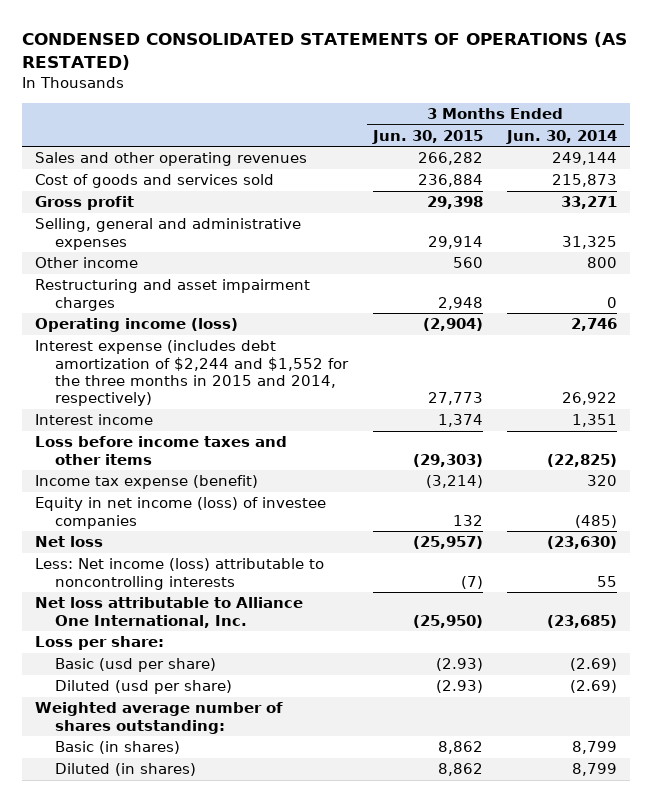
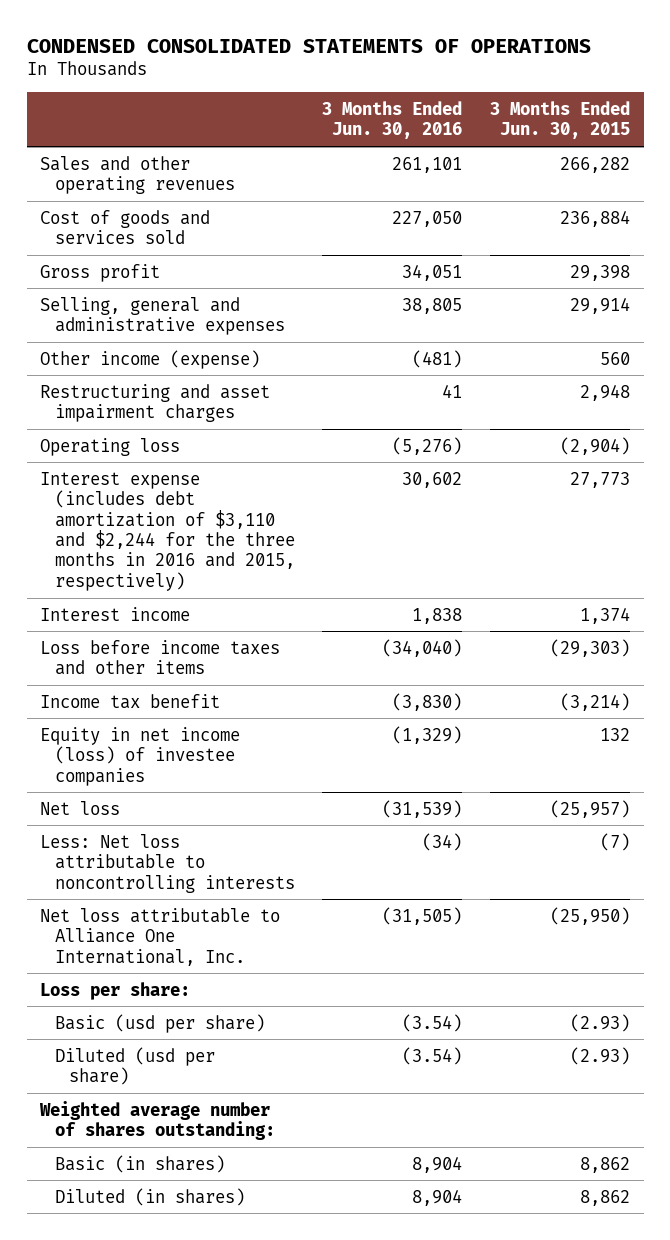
[22,32,628,71] CONDENSED CONSOLIDATED STATEMENTS OF OPERATIONS (AS RESTATED) -> [26,38,591,53] CONDENSED CONSOLIDATED STATEMENTS OF OPERATIONS
[506,129,618,144] Jun. 30, 2014 -> none
none -> [322,100,463,140] 3 Months Ended Jun. 30, 2016
[34,257,138,269] Other income -> [40,349,261,369] Other income (expense)
[34,318,238,333] Operating income (loss) -> [40,437,181,456] Operating loss
[34,340,350,407] Interest expense (includes debt amortization of $2,244 and $1,552 for the three months in 2015 and 2014, respectively) -> [40,471,295,591] Interest expense (includes debt amortization of $3,110 and $2,244 for the three months in 2016 and 2015, respectively)
[34,475,258,490] Income tax expense (benefit) -> [40,693,221,709] Income tax benefit
[34,558,324,590] Less: Net income (loss) attributable to noncontrolling interests -> [40,833,295,893] Less: Net loss attributable to noncontrolling interests

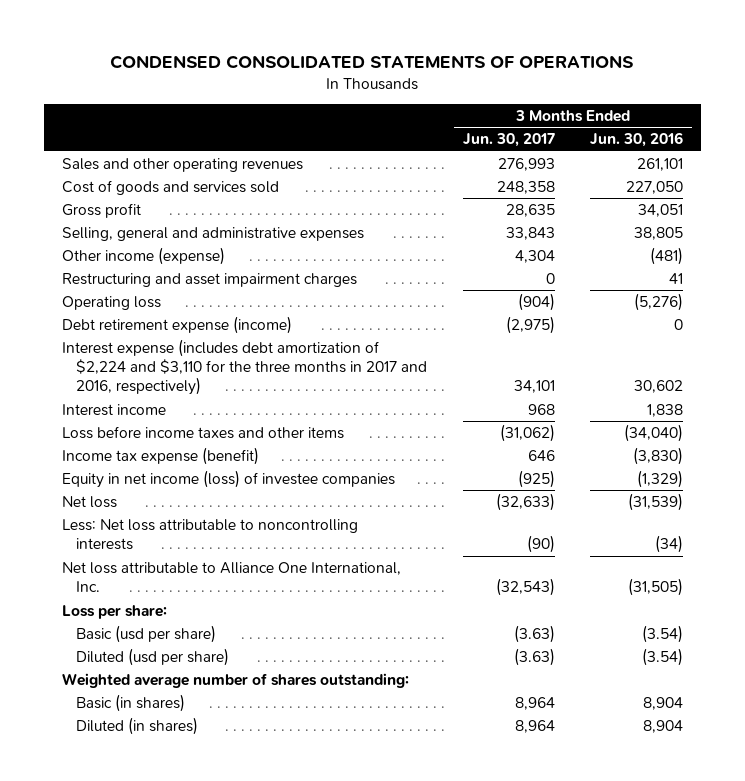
[489,100,630,140] 3 Months Ended Jun. 30, 2015 -> none
none -> [462,133,555,148] Jun. 30, 2017
none -> [61,315,292,334] Debt retirement expense (income)
[40,471,295,591] Interest expense (includes debt amortization of $3,110 and $2,244 for the three months in 2016 and 2015, respectively) -> [61,338,428,396] Interest expense (includes debt amortization of $2,224 and $3,110 for the three months in 2017 and 2016, respectively)
[40,693,221,709] Income tax benefit -> [61,446,259,465] Income tax expense (benefit)

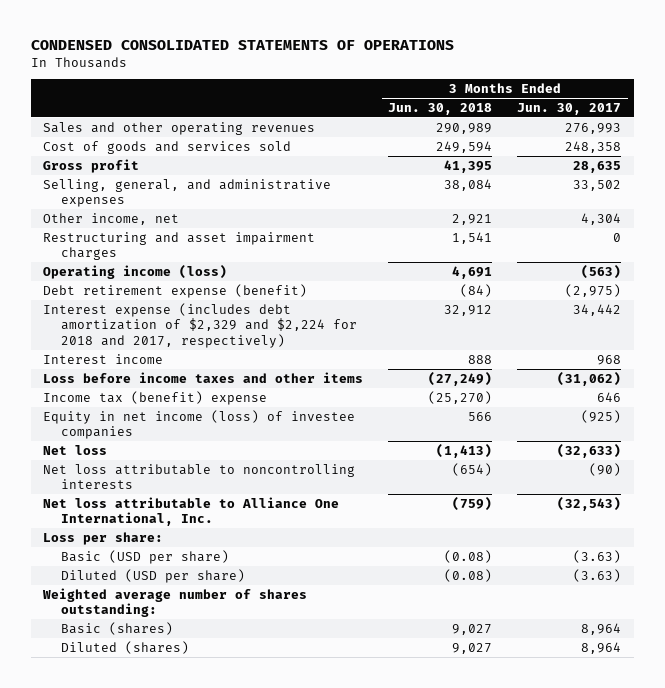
[590,132,684,148] Jun. 30, 2016 -> none
none -> [388,102,493,115] Jun. 30, 2018
[61,226,364,241] Selling, general and administrative expenses -> [43,178,332,208] Selling, general, and administrative expenses
[505,226,555,240] 33,843 -> [573,179,622,191] 33,502
[61,246,225,265] Other income (expense) -> [43,212,180,225] Other income, net
[61,295,161,310] Operating loss -> [43,264,228,279] Operating income (loss)
[517,292,555,311] (904) -> [581,264,622,279] (563)
[61,315,292,334] Debt retirement expense (income) -> [43,283,308,298] Debt retirement expense (benefit)
[61,338,428,396] Interest expense (includes debt amortization of $2,224 and $3,110 for the three months in 2017 and 2016, respectively) -> [43,302,358,348] Interest expense (includes debt amortization of $2,329 and $2,224 for 2018 and 2017, respectively)
[513,380,555,394] 34,101 -> [573,303,622,316] 34,442
[61,446,259,465] Income tax expense (benefit) -> [43,390,268,405] Income tax (benefit) expense
[61,518,358,551] Less: Net loss attributable to noncontrolling interests -> [43,463,356,490] Net loss attributable to noncontrolling interests
[76,624,217,643] Basic (usd per share) -> [61,549,230,564] Basic (USD per share)
[76,647,230,666] Diluted (usd per share) -> [61,568,246,583] Diluted (USD per share)
[76,693,186,712] Basic (in shares) -> [61,621,174,635] Basic (shares)
[76,716,199,735] Diluted (in shares) -> [61,640,190,654] Diluted (shares)

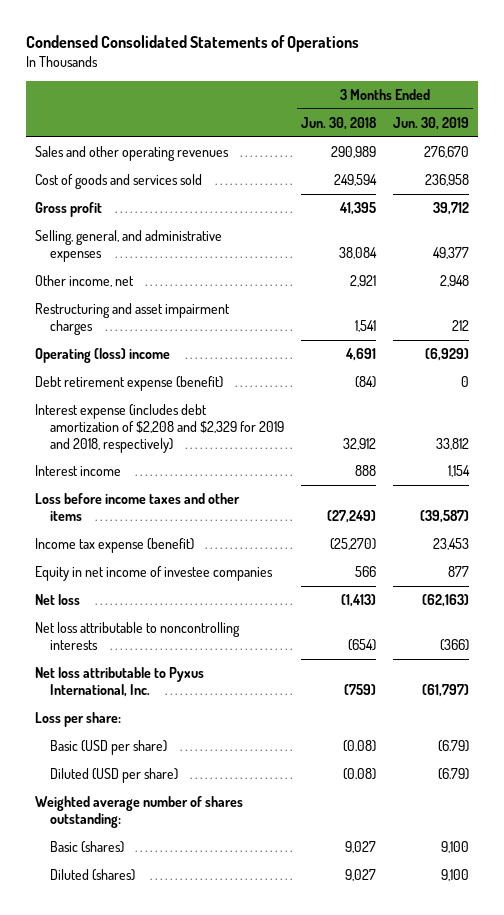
[30,40,454,51] CONDENSED CONSOLIDATED STATEMENTS OF OPERATIONS -> [26,35,360,53] Condensed Consolidated Statements of Operations
[517,102,622,115] Jun. 30, 2017 -> none
none -> [393,116,470,130] Jun. 30, 2019
[43,264,228,279] Operating income (loss) -> [34,347,170,363] Operating (loss) income
[43,302,358,348] Interest expense (includes debt amortization of $2,329 and $2,224 for 2018 and 2017, respectively) -> [34,403,284,453] Interest expense (includes debt amortization of $2,208 and $2,329 for 2019 and 2018, respectively)
[43,390,268,405] Income tax (benefit) expense -> [34,537,194,553] Income tax expense (benefit)
[43,409,356,440] Equity in net income (loss) of investee companies -> [34,565,273,581] Equity in net income of investee companies
[43,496,340,527] Net loss attributable to Alliance One International, Inc. -> [34,666,204,697] Net loss attributable to Pyxus International, Inc.

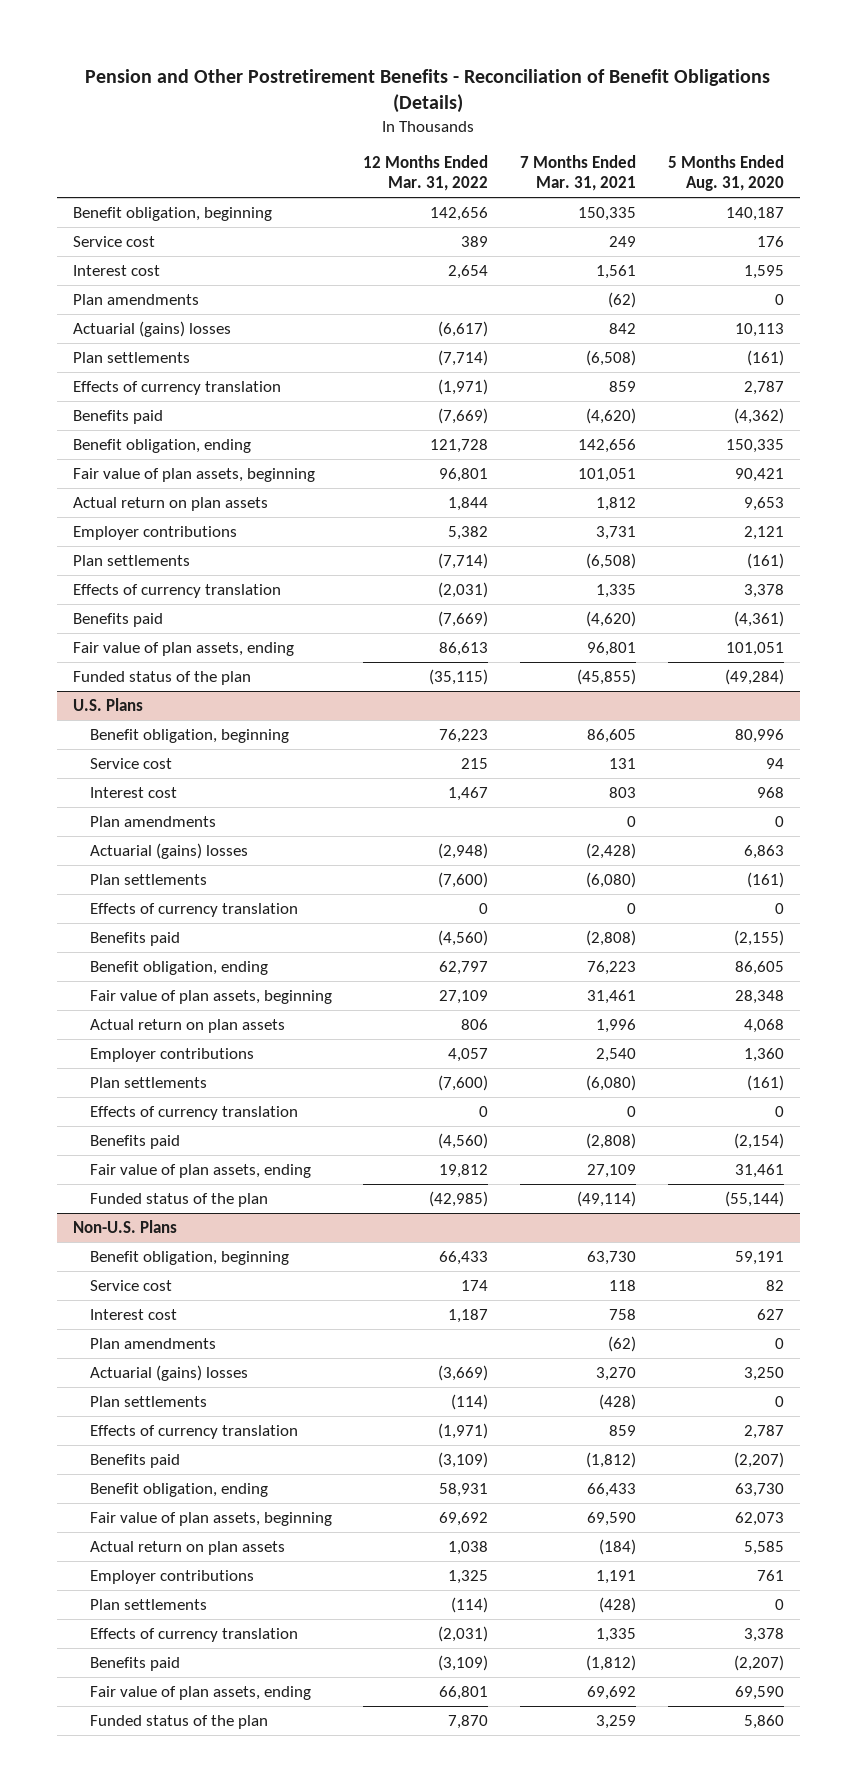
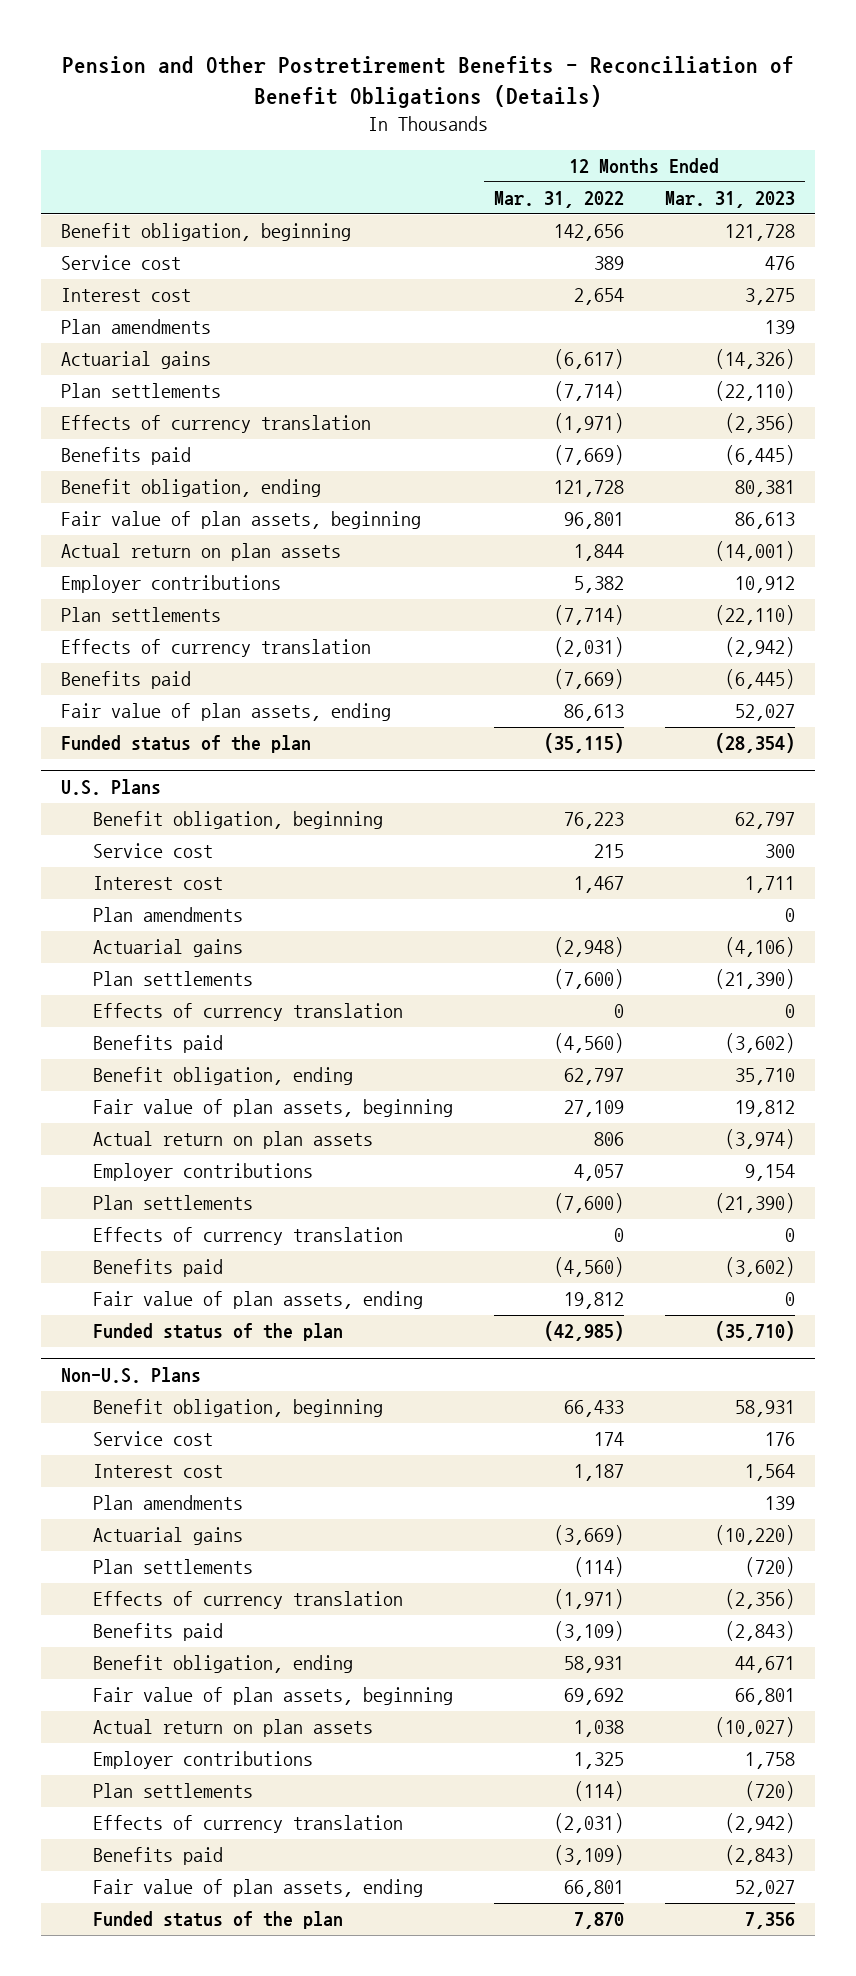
[520,155,637,192] 7 Months Ended Mar. 31, 2021 -> none
[667,155,784,192] 5 Months Ended Aug. 31, 2020 -> none
none -> [664,191,795,209] Mar. 31, 2023
[72,320,231,337] Actuarial (gains) losses -> [61,351,212,370] Actuarial gains
[89,842,248,859] Actuarial (gains) losses -> [93,939,244,958] Actuarial gains
[89,1364,248,1381] Actuarial (gains) losses -> [93,1527,244,1546] Actuarial gains

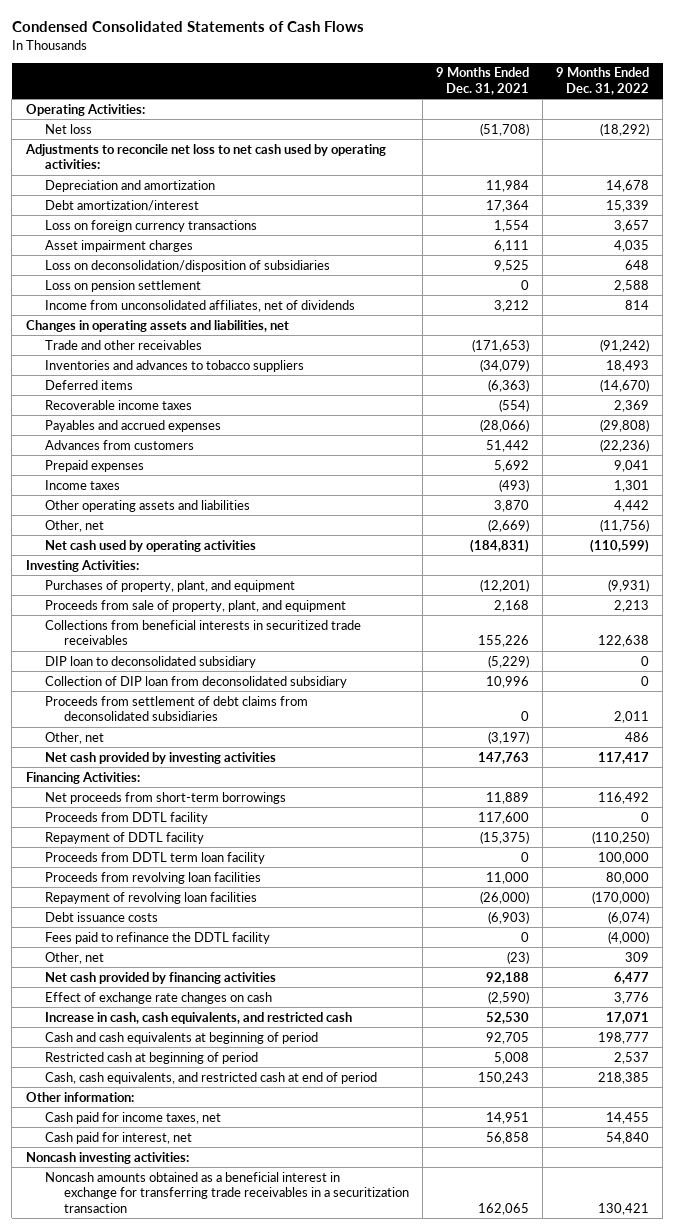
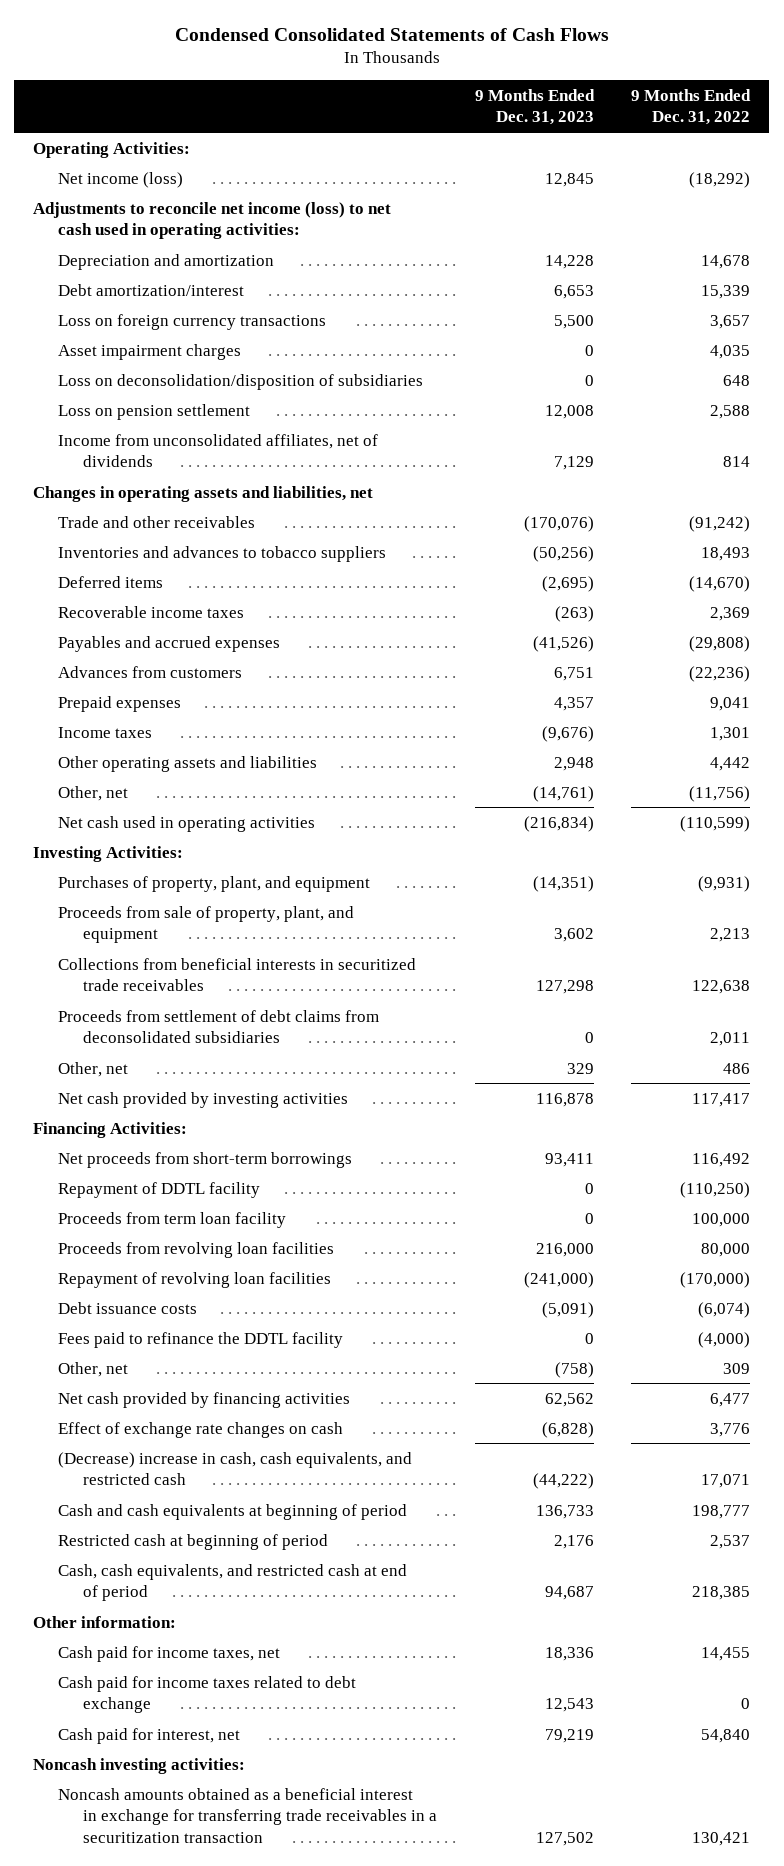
[435,67,529,96] 9 Months Ended Dec. 31, 2021 -> none
none -> [474,89,595,126] 9 Months Ended Dec. 31, 2023
[44,123,92,134] Net loss -> [58,171,184,188] Net income (loss)
[24,143,386,170] Adjustments to reconcile net loss to net cash used by operating activities: -> [33,201,392,240] Adjustments to reconcile net income (loss) to net cash used in operating activities:
[44,539,256,552] Net cash used by operating activities -> [58,815,316,832] Net cash used in operating activities
[44,655,256,668] DIP loan to deconsolidated subsidiary -> none
[44,675,347,688] Collection of DIP loan from deconsolidated subsidiary -> none
[44,811,208,824] Proceeds from DDTL facility -> none
[44,851,265,864] Proceeds from DDTL term loan facility -> [58,1211,287,1228] Proceeds from term loan facility
[44,1011,352,1024] Increase in cash, cash equivalents, and restricted cash -> [58,1451,413,1486] (Decrease) increase in cash, cash equivalents, and restricted cash
none -> [58,1675,357,1714] Cash paid for income taxes related to debt exchange

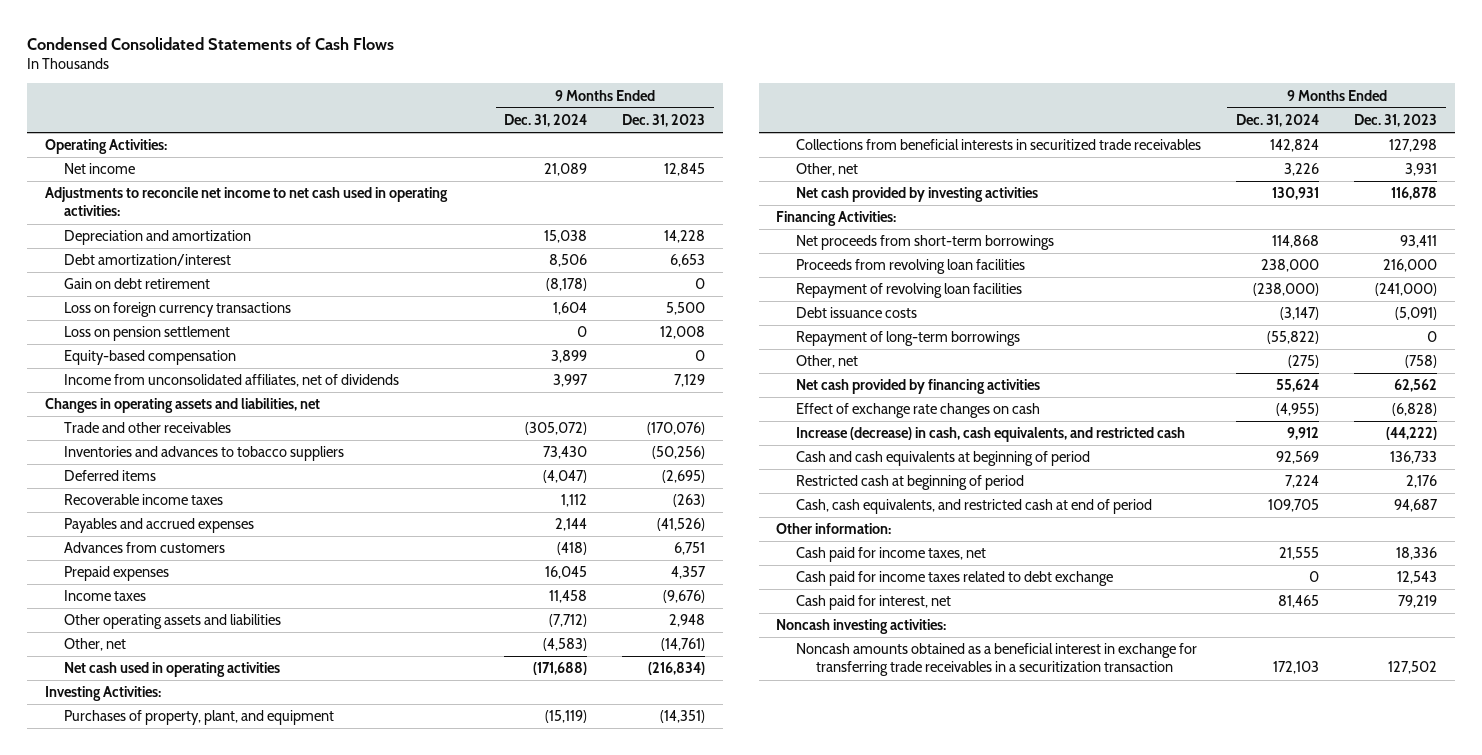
[631,89,752,126] 9 Months Ended Dec. 31, 2022 -> none
none -> [504,114,588,128] Dec. 31, 2024
[58,171,184,188] Net income (loss) -> [64,163,136,175] Net income
[33,201,392,240] Adjustments to reconcile net income (loss) to net cash used in operating activities: -> [44,187,448,217] Adjustments to reconcile net income to net cash used in operating activities:
none -> [64,278,211,290] Gain on debt retirement
[58,343,242,360] Asset impairment charges -> none
[58,373,424,390] Loss on deconsolidation/disposition of subsidiaries -> none
none -> [64,350,237,366] Equity-based compensation
[58,905,355,944] Proceeds from sale of property, plant, and equipment -> none
[58,1009,380,1044] Proceeds from settlement of debt claims from deconsolidated subsidiaries -> none
[566,1062,594,1074] 329 -> [1405,163,1438,177] 3,931
[58,1181,261,1198] Repayment of DDTL facility -> none
[58,1211,287,1228] Proceeds from term loan facility -> none
[58,1331,344,1348] Fees paid to refinance the DDTL facility -> none
none -> [796,331,1021,347] Repayment of long-term borrowings
[58,1451,413,1486] (Decrease) increase in cash, cash equivalents, and restricted cash -> [796,427,1186,443] Increase (decrease) in cash, cash equivalents, and restricted cash

